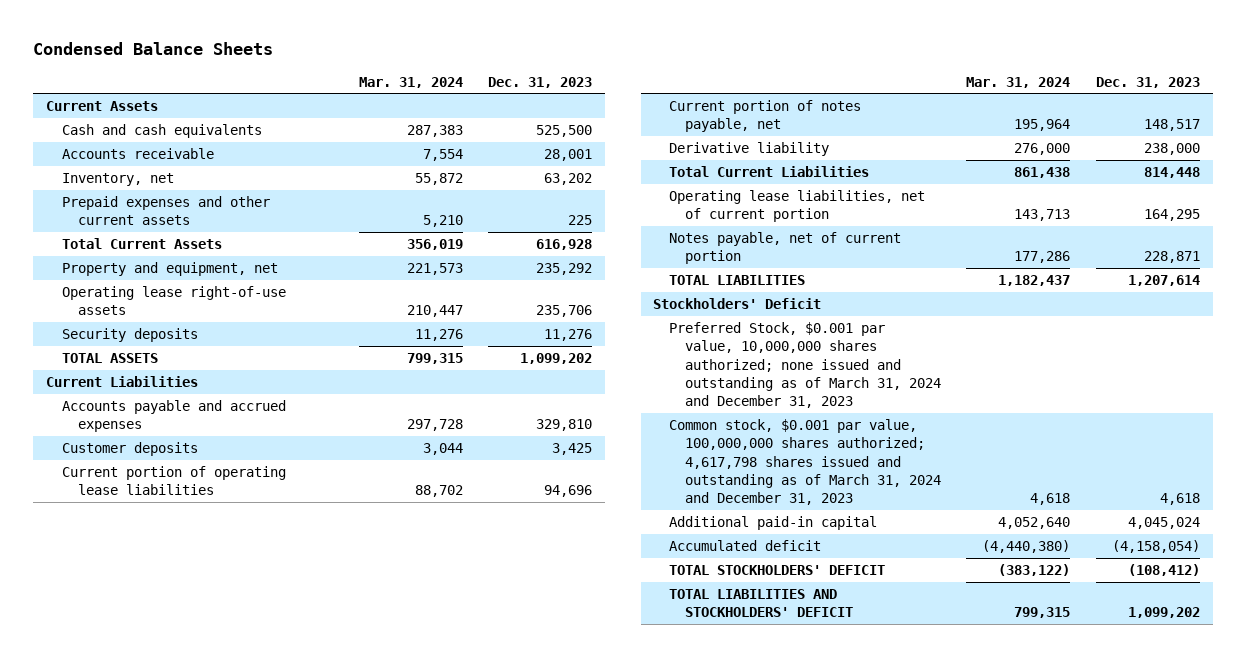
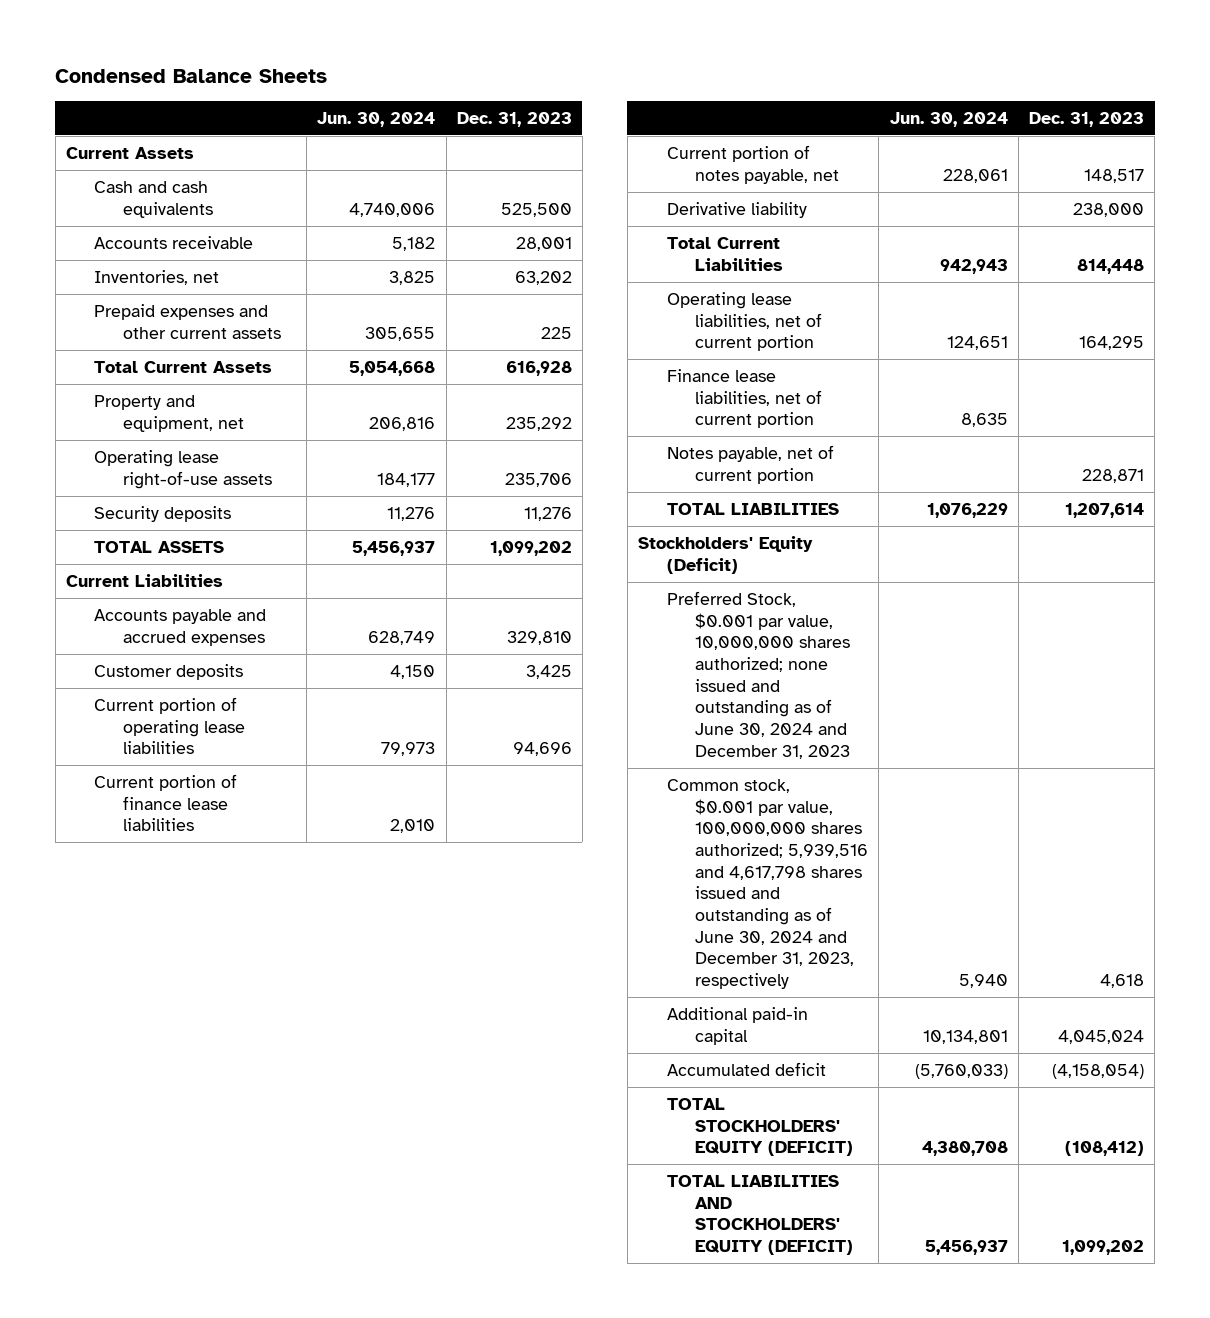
[359,76,464,88] Mar. 31, 2024 -> none
none -> [317,112,436,128] Jun. 30, 2024
[61,173,174,187] Inventory, net -> [94,270,220,286] Inventories, net
none -> [94,774,238,832] Current portion of finance lease liabilities
none -> [666,369,823,429] Finance lease liabilities, net of current portion
[653,298,822,310] Stockholders' Deficit -> [637,536,813,574] Stockholders' Equity (Deficit)
[669,322,942,409] Preferred Stock, $0.001 par value, 10,000,000 shares authorized; none issued and outstanding as of March 31, 2024 and December 31, 2023 -> [666,591,851,759] Preferred Stock, $0.001 par value, 10,000,000 shares authorized; none issued and outstanding as of June 30, 2024 and December 31, 2023
[669,419,942,506] Common stock, $0.001 par value, 100,000,000 shares authorized; 4,617,798 shares issued and outstanding as of March 31, 2024 and December 31, 2023 -> [666,779,869,990] Common stock, $0.001 par value, 100,000,000 shares authorized; 5,939,516 and 4,617,798 shares issued and outstanding as of June 30, 2024 and December 31, 2023, respectively
[669,565,886,576] TOTAL STOCKHOLDERS' DEFICIT -> [666,1098,854,1157] TOTAL STOCKHOLDERS' EQUITY (DEFICIT)
[669,589,854,618] TOTAL LIABILITIES AND STOCKHOLDERS' DEFICIT -> [666,1175,854,1256] TOTAL LIABILITIES AND STOCKHOLDERS' EQUITY (DEFICIT)

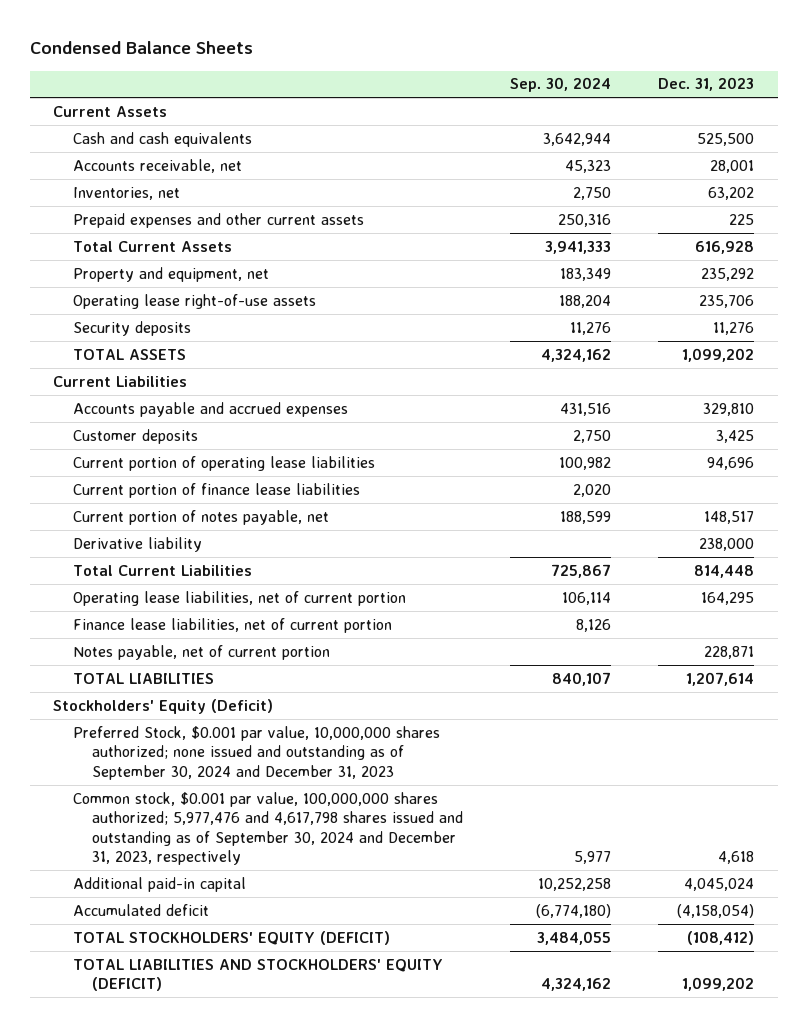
[317,112,436,128] Jun. 30, 2024 -> none
none -> [510,77,612,93] Sep. 30, 2024
[94,236,254,250] Accounts receivable -> [72,158,242,173] Accounts receivable, net
[666,591,851,759] Preferred Stock, $0.001 par value, 10,000,000 shares authorized; none issued and outstanding as of June 30, 2024 and December 31, 2023 -> [72,725,440,780] Preferred Stock, $0.001 par value, 10,000,000 shares authorized; none issued and outstanding as of September 30, 2024 and December 31, 2023
[666,779,869,990] Common stock, $0.001 par value, 100,000,000 shares authorized; 5,939,516 and 4,617,798 shares issued and outstanding as of June 30, 2024 and December 31, 2023, respectively -> [72,791,464,866] Common stock, $0.001 par value, 100,000,000 shares authorized; 5,977,476 and 4,617,798 shares issued and outstanding as of September 30, 2024 and December 31, 2023, respectively

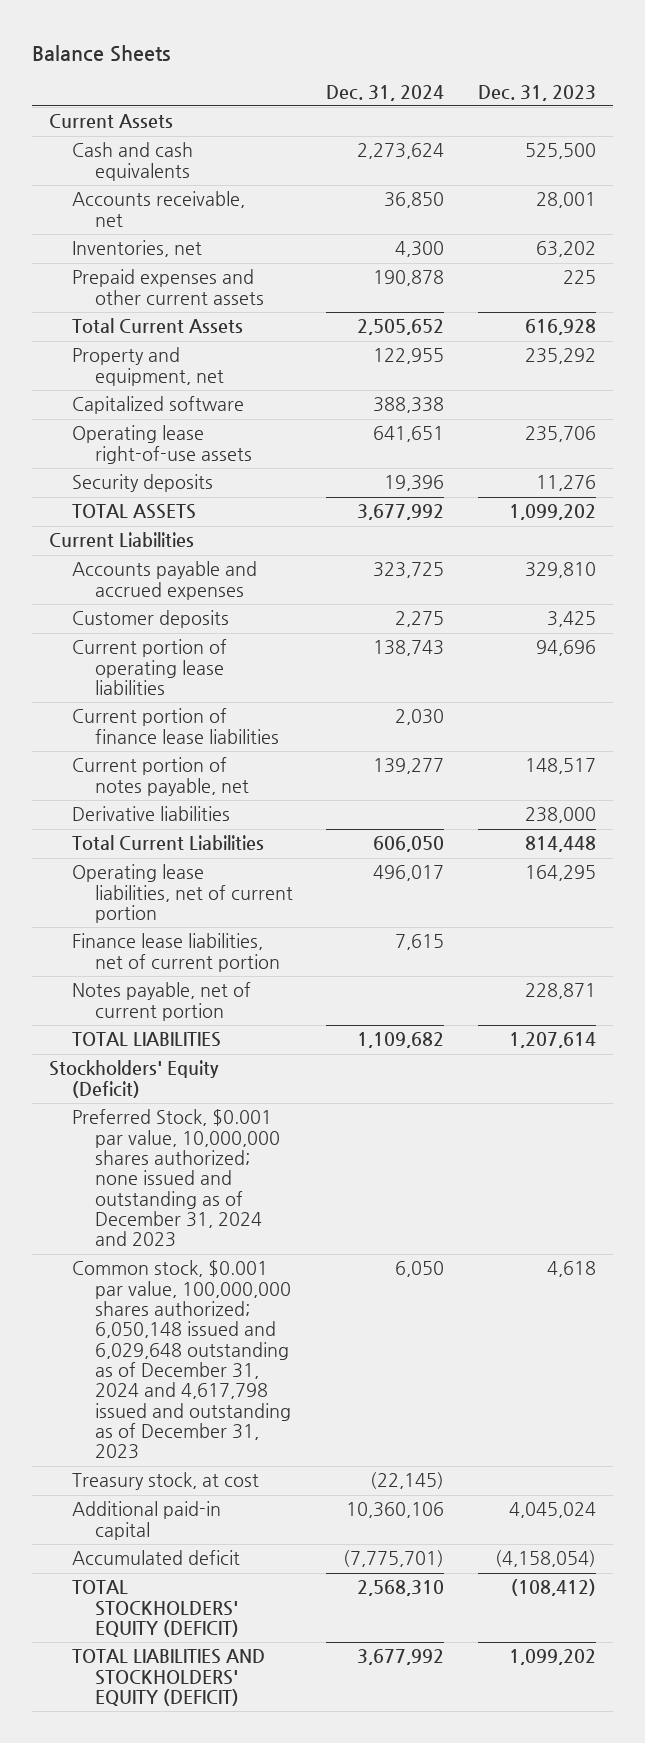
[29,41,253,55] Condensed Balance Sheets -> [32,44,171,62] Balance Sheets
[510,77,612,93] Sep. 30, 2024 -> none
none -> [326,84,445,101] Dec. 31, 2024
none -> [72,396,245,415] Capitalized software
[72,536,202,552] Derivative liability -> [72,806,231,822] Derivative liabilities
[72,725,440,780] Preferred Stock, $0.001 par value, 10,000,000 shares authorized; none issued and outstanding as of September 30, 2024 and December 31, 2023 -> [72,1109,281,1248] Preferred Stock, $0.001 par value, 10,000,000 shares authorized; none issued and outstanding as of December 31, 2024 and 2023
[72,791,464,866] Common stock, $0.001 par value, 100,000,000 shares authorized; 5,977,476 and 4,617,798 shares issued and outstanding as of September 30, 2024 and December 31, 2023, respectively -> [72,1260,292,1460] Common stock, $0.001 par value, 100,000,000 shares authorized; 6,050,148 issued and 6,029,648 outstanding as of December 31, 2024 and 4,617,798 issued and outstanding as of December 31, 2023
none -> [72,1472,260,1491] Treasury stock, at cost

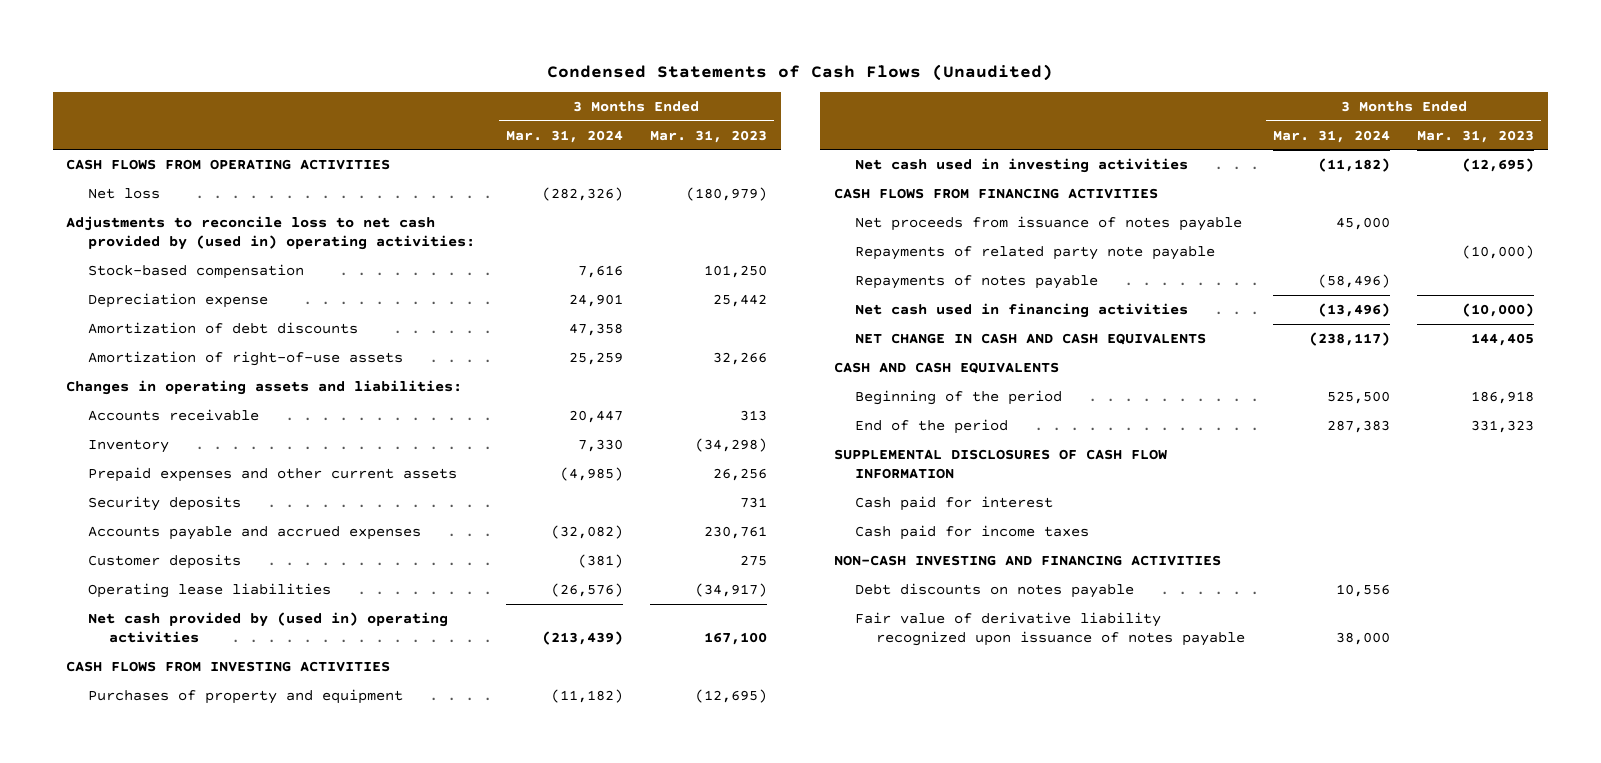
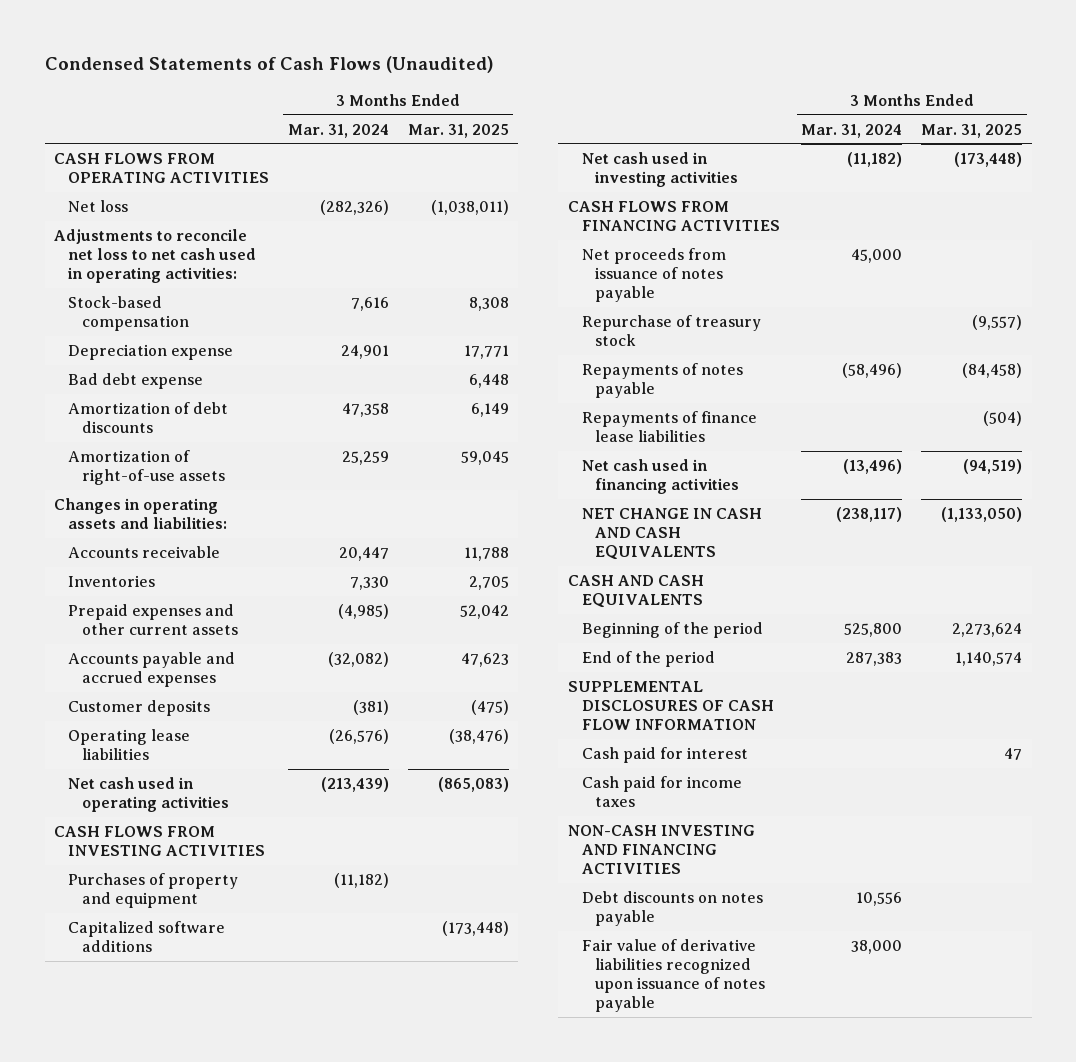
[650,129,768,143] Mar. 31, 2023 -> none
none -> [407,123,509,138] Mar. 31, 2025
[66,215,475,251] Adjustments to reconcile loss to net cash provided by (used in) operating activities: -> [54,228,257,283] Adjustments to reconcile net loss to net cash used in operating activities:
none -> [68,372,204,389] Bad debt expense
[87,438,169,453] Inventory -> [68,574,156,587] Inventories
[87,495,241,511] Security deposits -> none
[87,611,448,644] Net cash provided by (used in) operating activities -> [68,776,229,812] Net cash used in operating activities
none -> [68,920,226,952] Capitalized software additions
[854,245,1215,260] Repayments of related party note payable -> none
none -> [581,314,761,346] Repurchase of treasury stock
none -> [581,410,757,442] Repayments of finance lease liabilities
[1326,390,1390,404] 525,500 -> [844,622,903,637] 525,800
[854,611,1246,647] Fair value of derivative liability recognized upon issuance of notes payable -> [581,938,766,1012] Fair value of derivative liabilities recognized upon issuance of notes payable

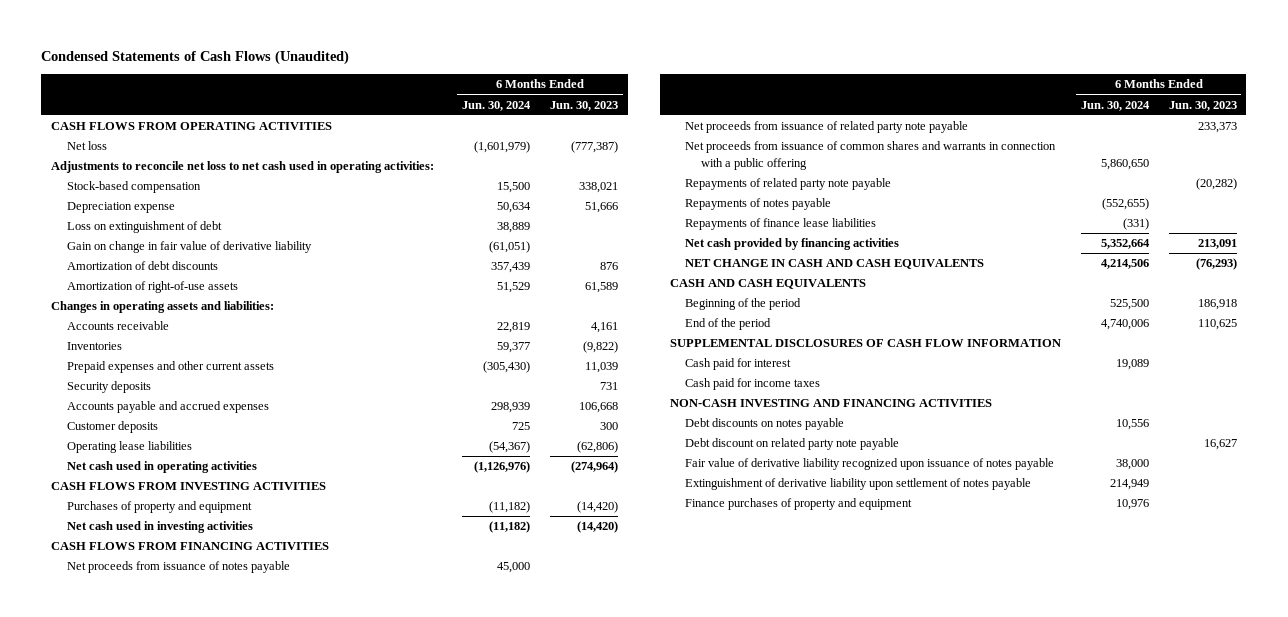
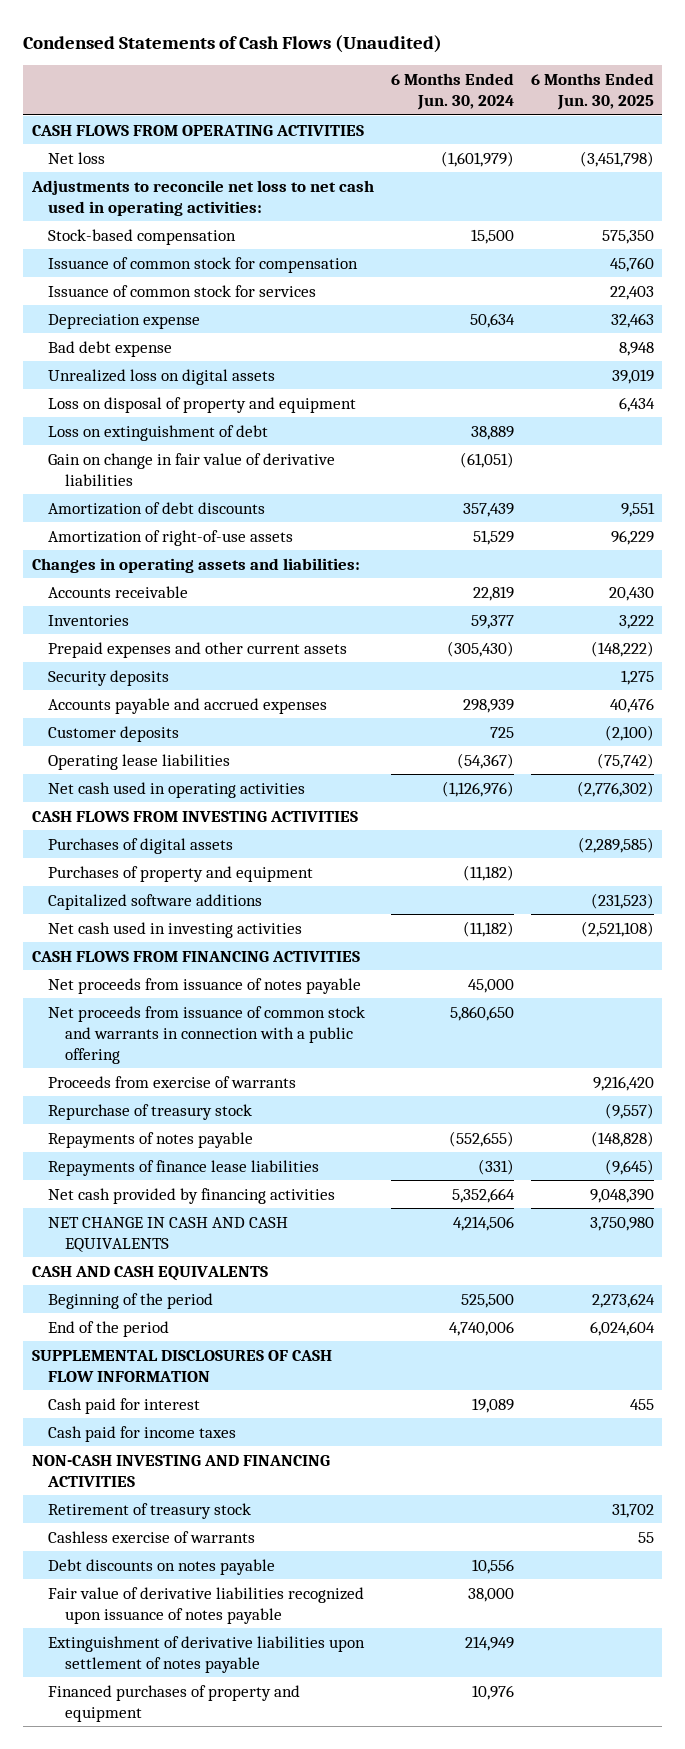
[550,100,619,111] Jun. 30, 2023 -> none
none -> [530,73,654,111] 6 Months Ended Jun. 30, 2025
none -> [48,256,359,273] Issuance of common stock for compensation
none -> [48,284,317,297] Issuance of common stock for services
none -> [48,340,173,357] Bad debt expense
none -> [48,368,276,385] Unrealized loss on digital assets
none -> [48,396,357,413] Loss on disposal of property and equipment
[66,241,312,254] Gain on change in fair value of derivative liability -> [48,452,336,486] Gain on change in fair value of derivative liabilities
none -> [48,837,234,854] Purchases of digital assets
none -> [48,893,263,910] Capitalized software additions
[685,121,969,134] Net proceeds from issuance of related party note payable -> none
[685,178,892,191] Repayments of related party note payable -> none
[685,141,1057,170] Net proceeds from issuance of common shares and warrants in connection with a public offering -> [48,1005,366,1064] Net proceeds from issuance of common stock and warrants in connection with a public offering
none -> [48,1075,297,1088] Proceeds from exercise of warrants
none -> [48,1103,253,1120] Repurchase of treasury stock
none -> [48,1502,252,1519] Retirement of treasury stock
none -> [48,1530,256,1543] Cashless exercise of warrants
[685,438,900,451] Debt discount on related party note payable -> none
[685,458,1055,471] Fair value of derivative liability recognized upon issuance of notes payable -> [48,1586,365,1624] Fair value of derivative liabilities recognized upon issuance of notes payable
[685,478,1032,491] Extinguishment of derivative liability upon settlement of notes payable -> [48,1635,366,1673] Extinguishment of derivative liabilities upon settlement of notes payable
[685,498,913,511] Finance purchases of property and equipment -> [48,1684,301,1722] Financed purchases of property and equipment

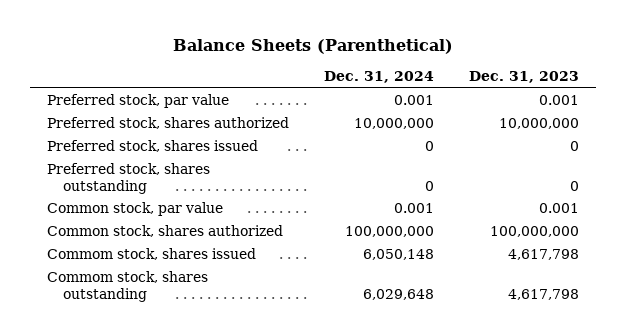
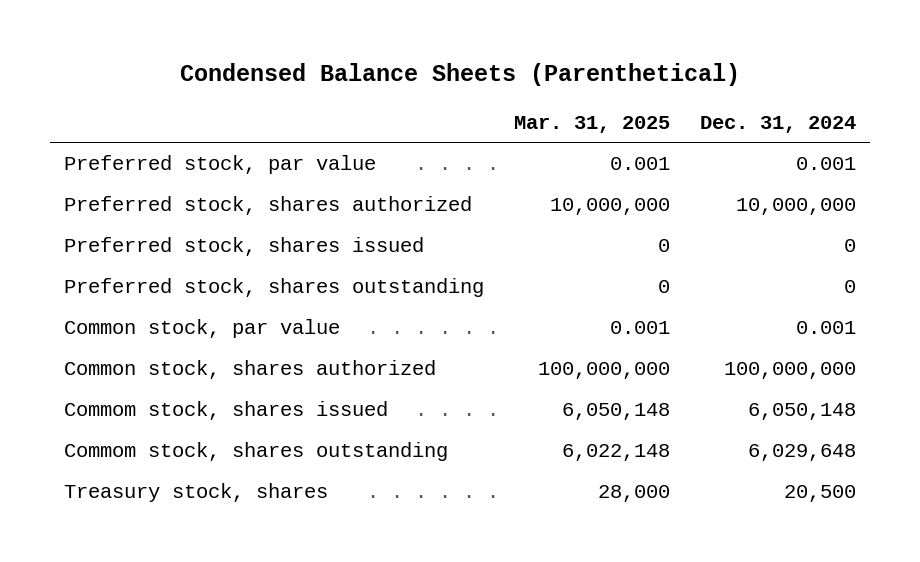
[172,38,453,54] Balance Sheets (Parenthetical) -> [180,63,741,87] Condensed Balance Sheets (Parenthetical)
[468,71,579,84] Dec. 31, 2023 -> none
none -> [514,115,671,133] Mar. 31, 2025
none -> [64,483,329,503] Treasury stock, shares

